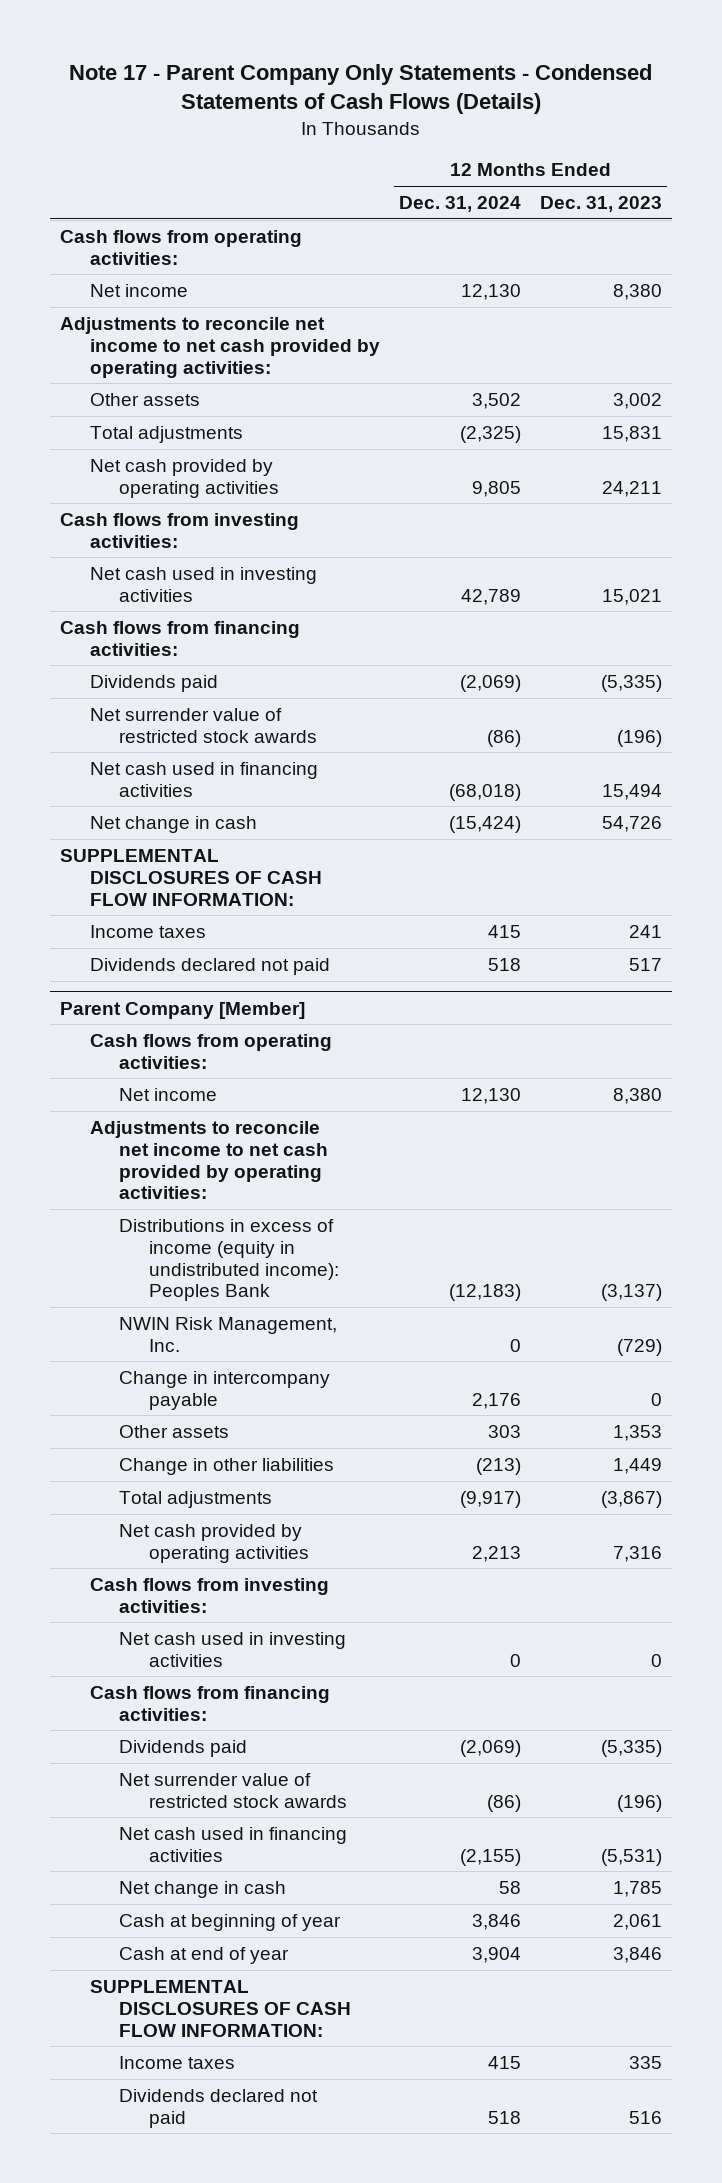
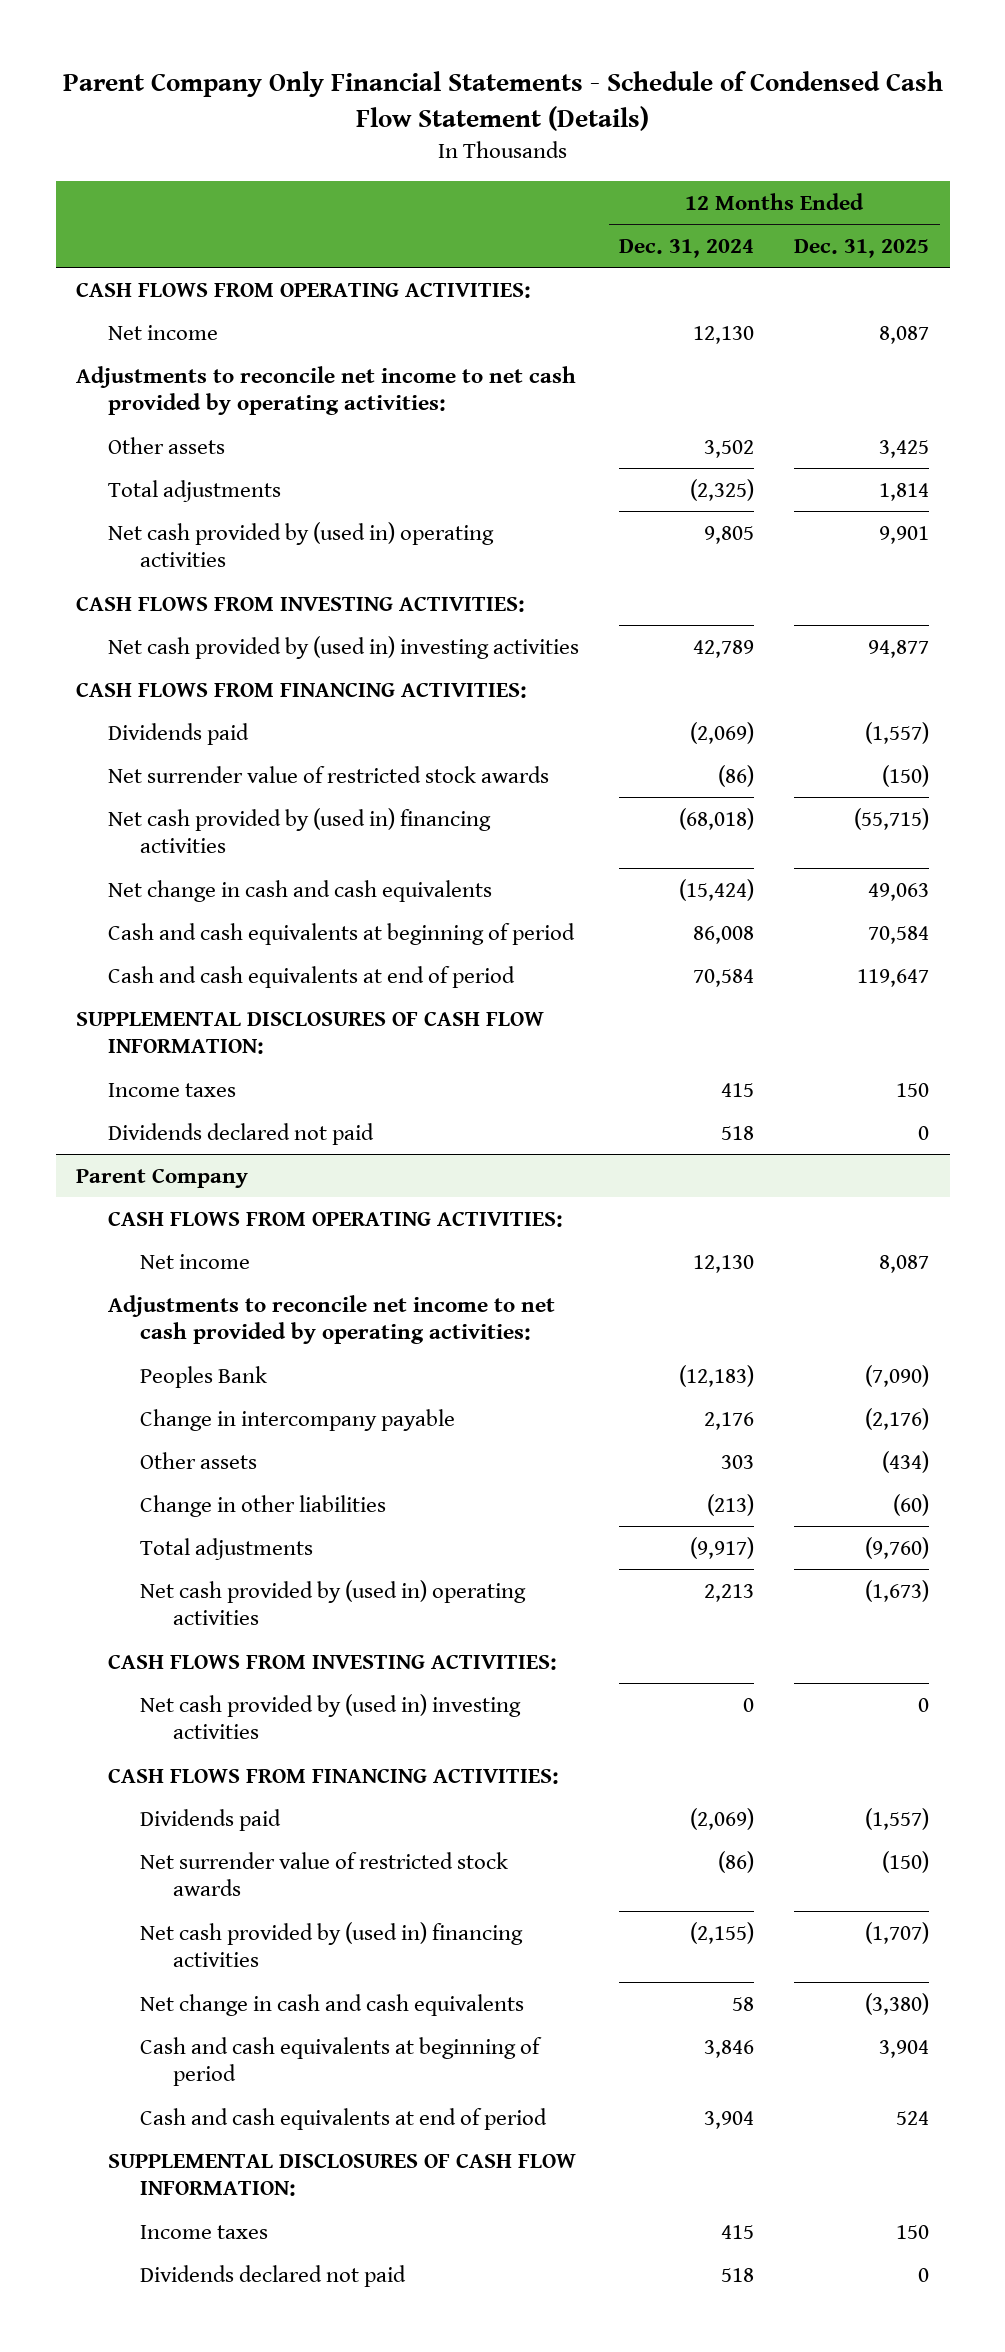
[69,63,653,115] Note 17 - Parent Company Only Statements - Condensed Statements of Cash Flows (Details) -> [62,71,943,131] Parent Company Only Financial Statements - Schedule of Condensed Cash Flow Statement (Details)
[540,195,663,212] Dec. 31, 2023 -> none
none -> [794,238,930,258] Dec. 31, 2025
[60,229,303,265] Cash flows from operating activities: -> [75,281,531,298] CASH FLOWS FROM OPERATING ACTIVITIES:
[89,458,280,498] Net cash provided by operating activities -> [107,521,494,568] Net cash provided by (used in) operating activities
[60,512,300,548] Cash flows from investing activities: -> [75,595,525,612] CASH FLOWS FROM INVESTING ACTIVITIES:
[89,566,317,602] Net cash used in investing activities -> [107,635,579,659] Net cash provided by (used in) investing activities
[60,620,301,656] Cash flows from financing activities: -> [75,681,527,698] CASH FLOWS FROM FINANCING ACTIVITIES:
[89,761,318,797] Net cash used in financing activities -> [107,807,491,854] Net cash provided by (used in) financing activities
[89,815,257,833] Net change in cash -> [107,879,492,902] Net change in cash and cash equivalents
none -> [107,922,575,945] Cash and cash equivalents at beginning of period
none -> [107,965,515,988] Cash and cash equivalents at end of period
[60,1001,306,1019] Parent Company [Member] -> [75,1167,248,1188] Parent Company
[89,1033,332,1069] Cash flows from operating activities: -> [107,1210,563,1227] CASH FLOWS FROM OPERATING ACTIVITIES:
[119,1316,338,1352] NWIN Risk Management, Inc. -> none
[119,1218,339,1302] Distributions in excess of income (equity in undistributed income): Peoples Bank -> [140,1365,268,1388] Peoples Bank
[119,1523,309,1563] Net cash provided by operating activities -> [140,1579,527,1626] Net cash provided by (used in) operating activities
[89,1577,329,1613] Cash flows from investing activities: -> [107,1653,557,1670] CASH FLOWS FROM INVESTING ACTIVITIES:
[119,1631,347,1667] Net cash used in investing activities -> [140,1693,522,1740] Net cash provided by (used in) investing activities
[89,1685,330,1721] Cash flows from financing activities: -> [107,1767,559,1784] CASH FLOWS FROM FINANCING ACTIVITIES:
[119,1826,348,1862] Net cash used in financing activities -> [140,1921,524,1968] Net cash provided by (used in) financing activities
[119,1880,287,1898] Net change in cash -> [140,1993,525,2016] Net change in cash and cash equivalents
[119,1913,342,1931] Cash at beginning of year -> [140,2036,543,2087] Cash and cash equivalents at beginning of period
[119,1946,290,1964] Cash at end of year -> [140,2107,548,2130] Cash and cash equivalents at end of period

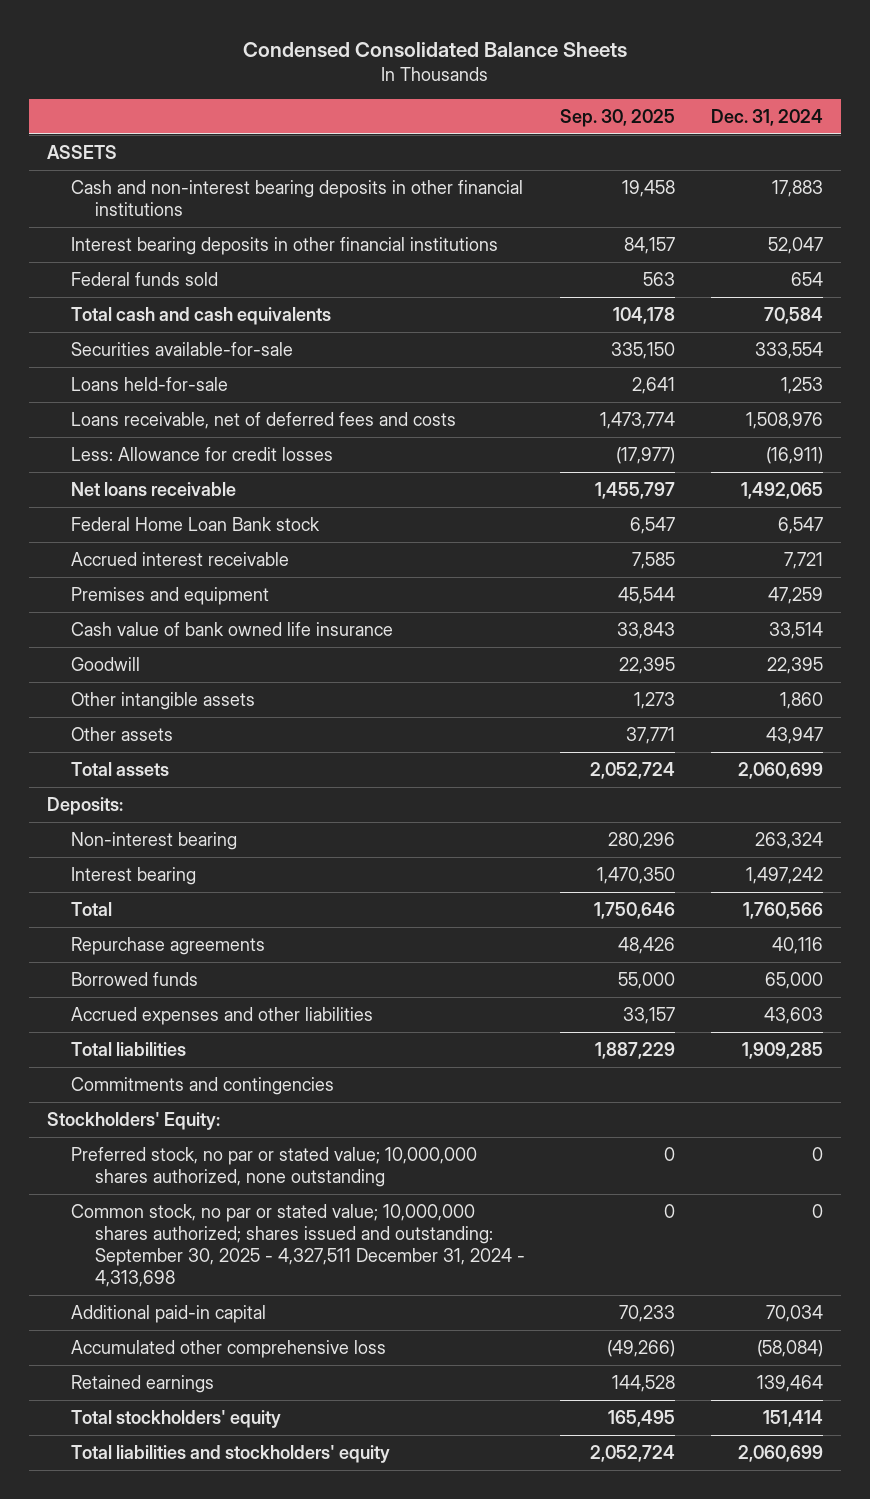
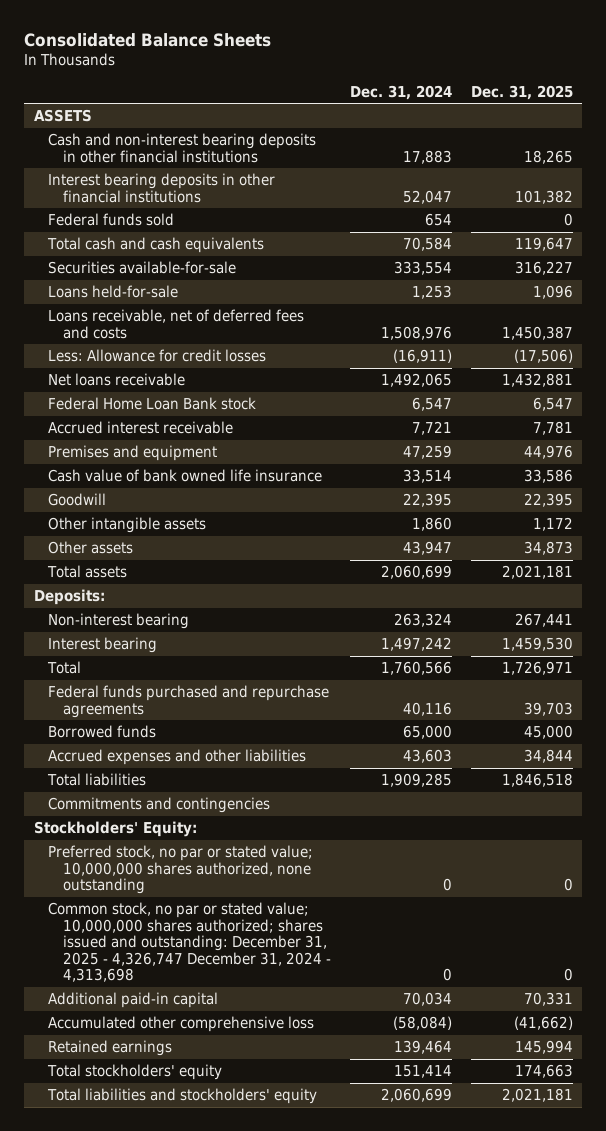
[243,41,628,57] Condensed Consolidated Balance Sheets -> [24,33,272,48] Consolidated Balance Sheets
[560,108,676,127] Sep. 30, 2025 -> none
none -> [470,84,573,100] Dec. 31, 2025
[70,937,265,956] Repurchase agreements -> [48,685,330,718] Federal funds purchased and repurchase agreements
[70,1204,525,1287] Common stock, no par or stated value; 10,000,000 shares authorized; shares issued and outstanding: September 30, 2025 - 4,327,511 December 31, 2024 - 4,313,698 -> [48,902,331,983] Common stock, no par or stated value; 10,000,000 shares authorized; shares issued and outstanding: December 31, 2025 - 4,326,747 December 31, 2024 - 4,313,698

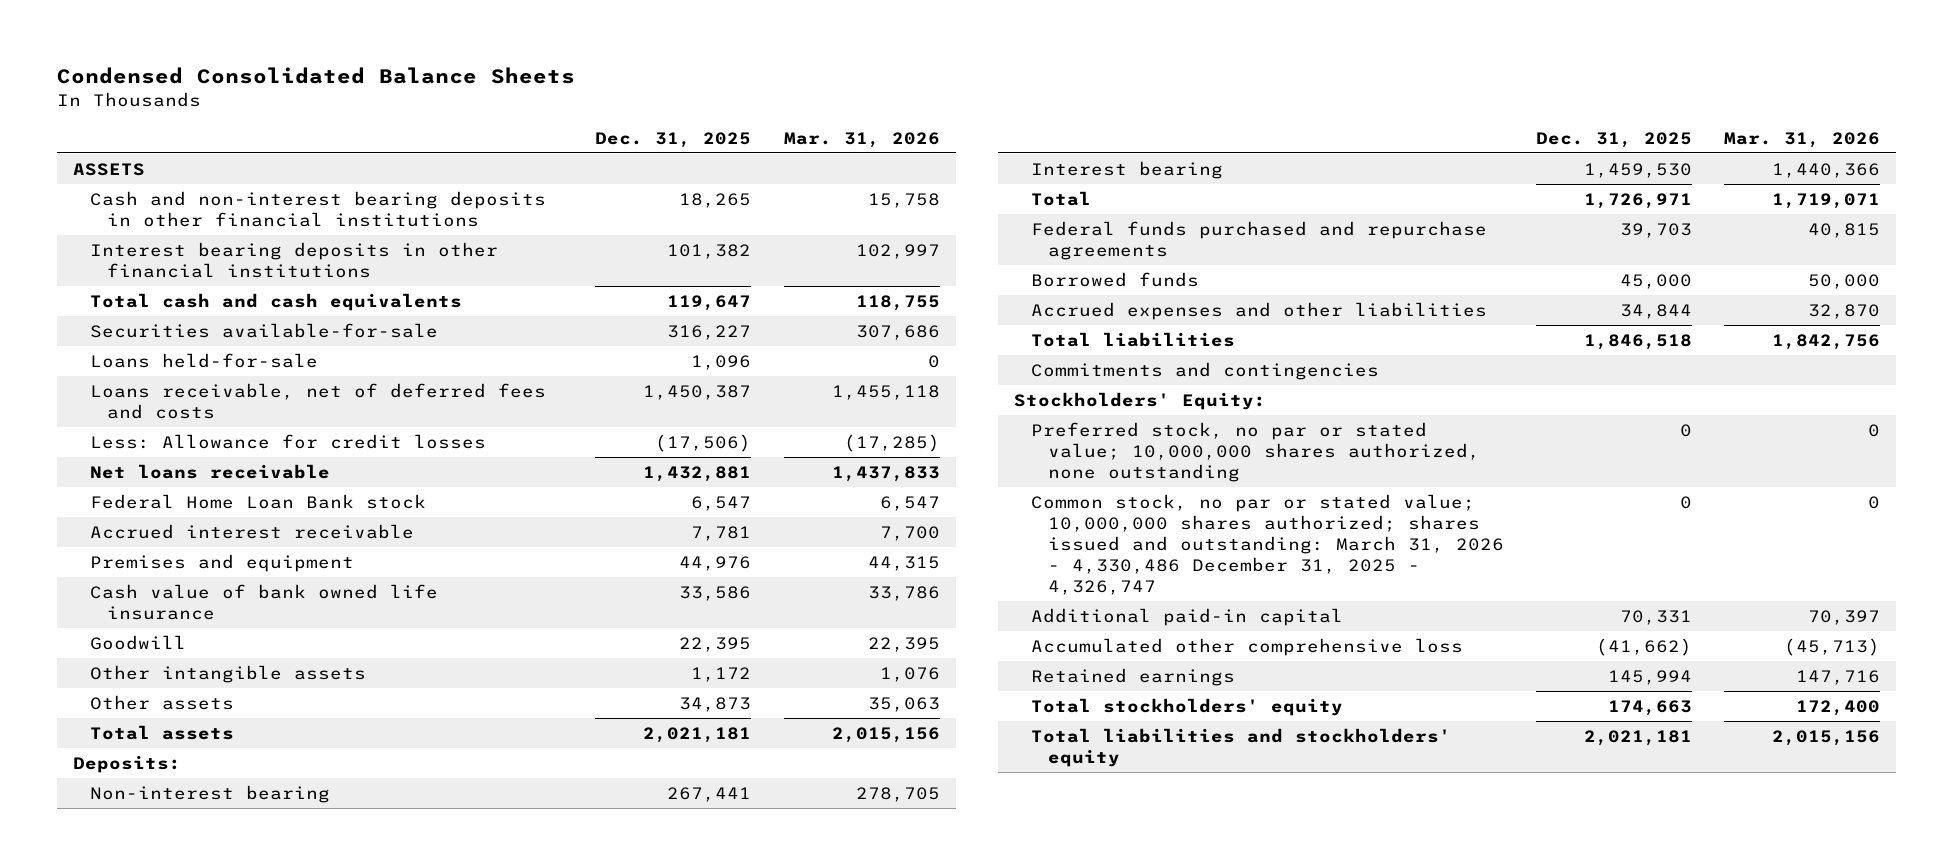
[24,33,272,48] Consolidated Balance Sheets -> [57,67,576,85] Condensed Consolidated Balance Sheets
[349,84,452,100] Dec. 31, 2024 -> none
none -> [783,131,940,148] Mar. 31, 2026
[48,213,175,227] Federal funds sold -> none
[48,902,331,983] Common stock, no par or stated value; 10,000,000 shares authorized; shares issued and outstanding: December 31, 2025 - 4,326,747 December 31, 2024 - 4,313,698 -> [1030,493,1504,595] Common stock, no par or stated value; 10,000,000 shares authorized; shares issued and outstanding: March 31, 2026 - 4,330,486 December 31, 2025 - 4,326,747

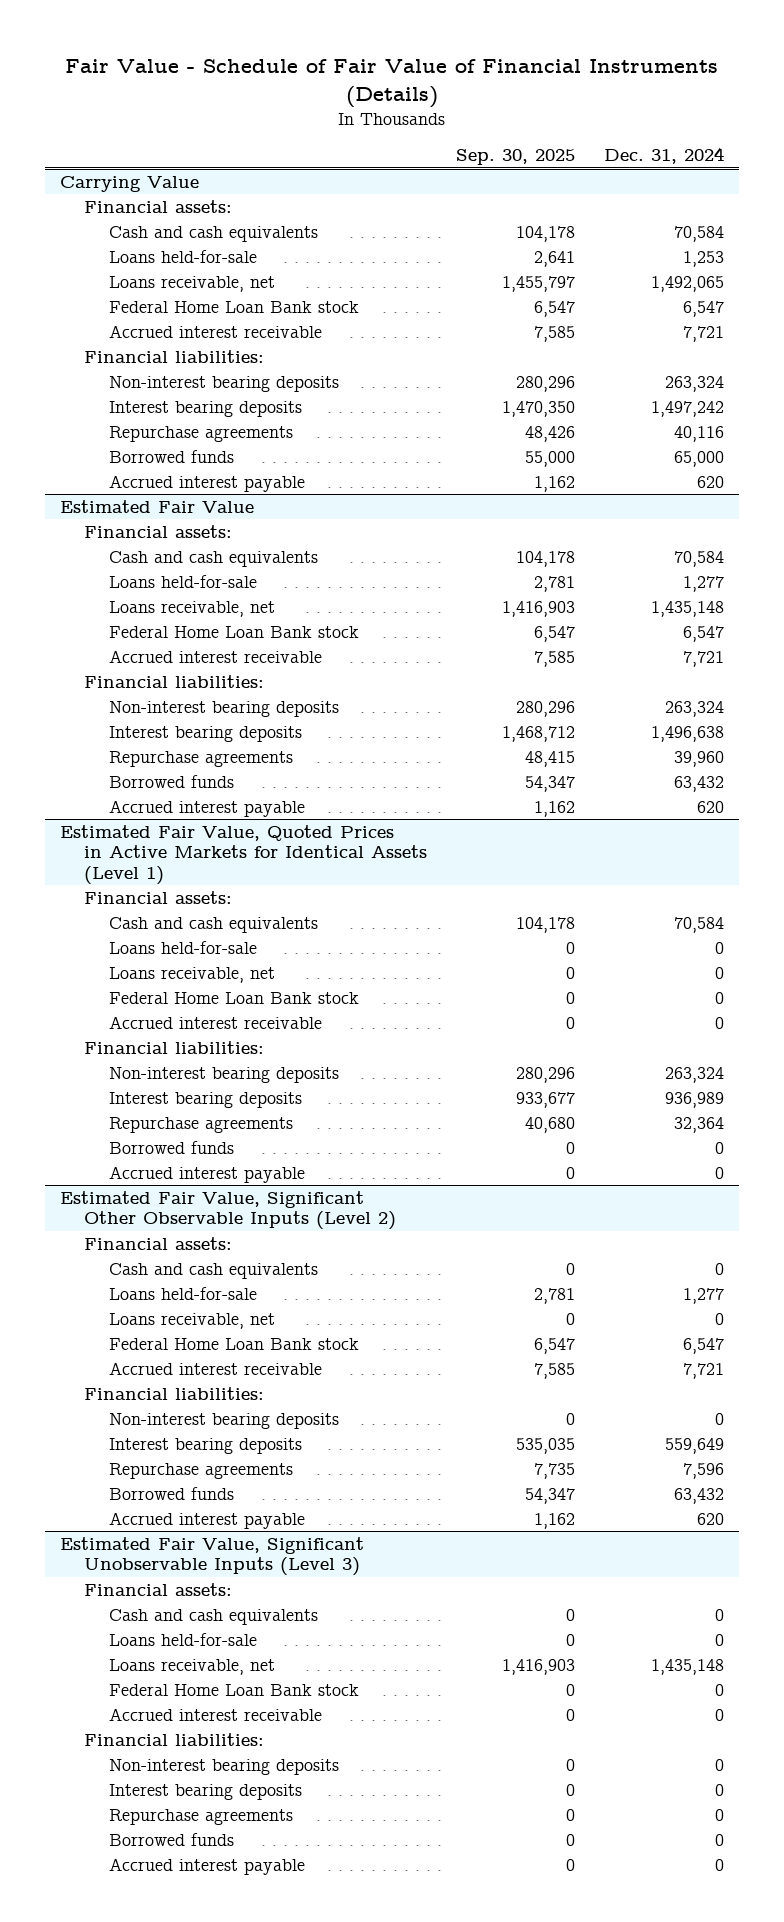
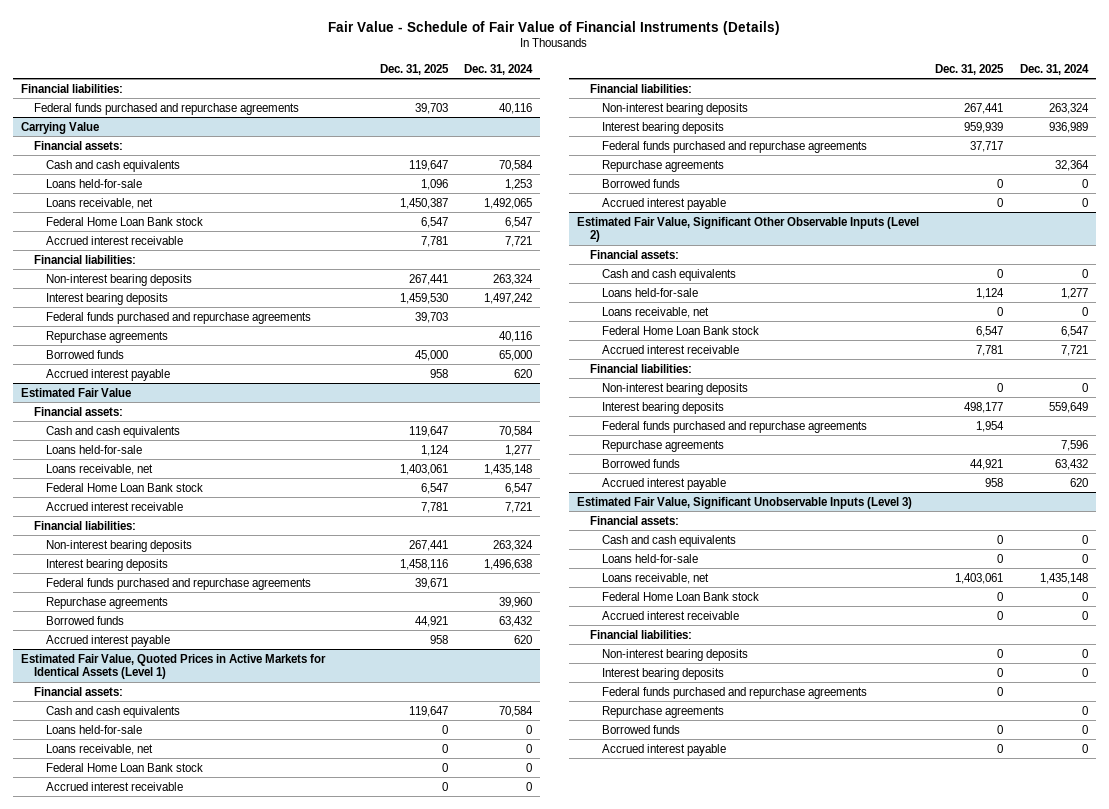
[456,149,576,166] Sep. 30, 2025 -> none
none -> [379,63,449,75] Dec. 31, 2025
none -> [21,83,124,93] Financial liabilities:
none -> [33,102,299,115] Federal funds purchased and repurchase agreements
none -> [46,311,312,324] Federal funds purchased and repurchase agreements
none -> [46,577,312,590] Federal funds purchased and repurchase agreements
none -> [601,140,867,153] Federal funds purchased and repurchase agreements
none -> [601,420,867,433] Federal funds purchased and repurchase agreements
none -> [601,686,867,699] Federal funds purchased and repurchase agreements

